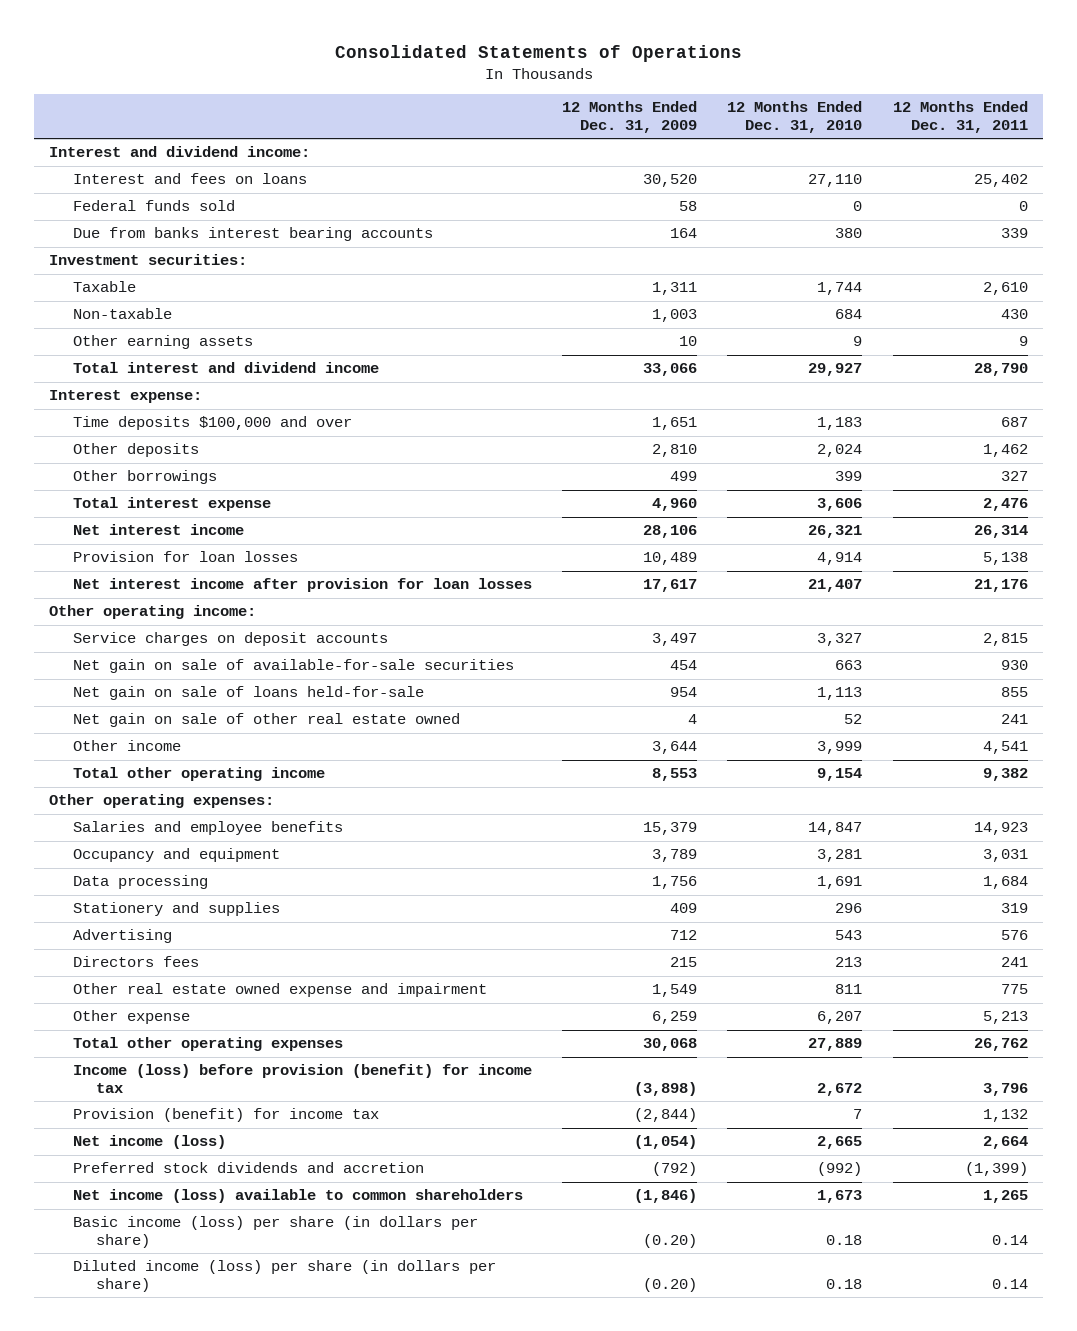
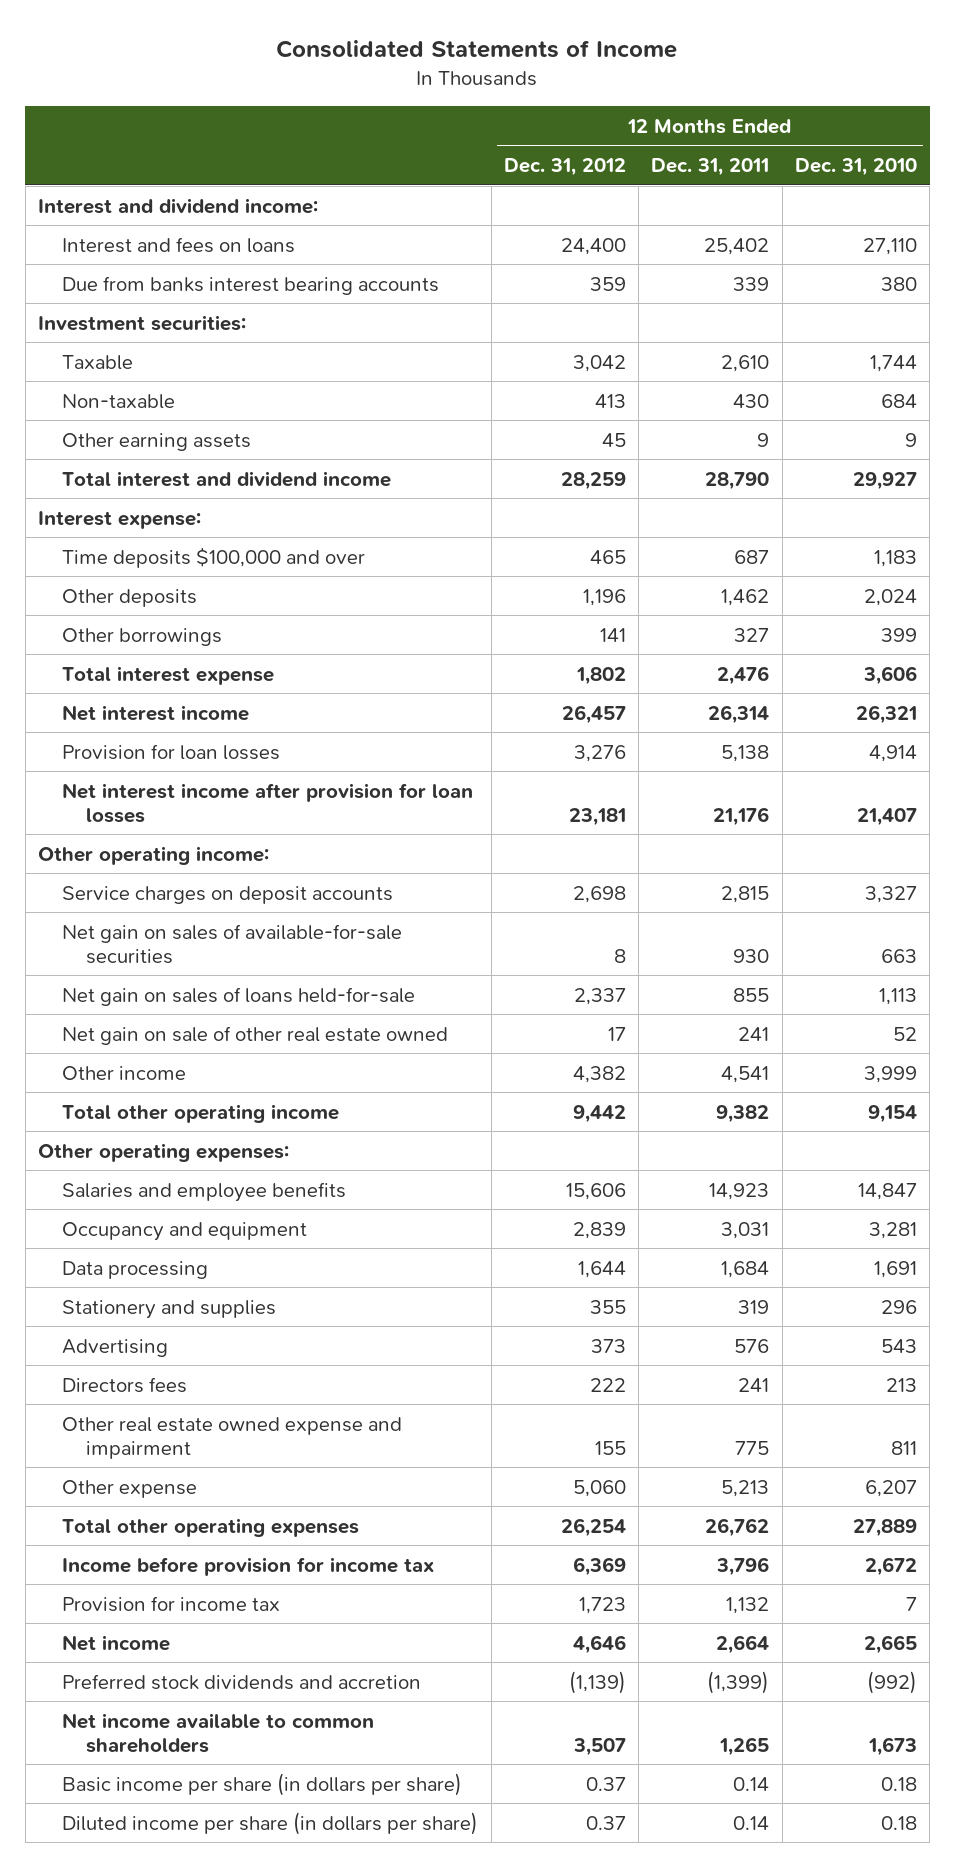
[334,45,742,63] Consolidated Statements of Operations -> [276,40,678,59] Consolidated Statements of Income
[561,101,697,133] 12 Months Ended Dec. 31, 2009 -> none
none -> [503,157,626,176] Dec. 31, 2012
[72,200,235,212] Federal funds sold -> none
[72,659,514,674] Net gain on sale of available-for-sale securities -> [62,923,403,964] Net gain on sales of available-for-sale securities
[72,686,424,701] Net gain on sale of loans held-for-sale -> [62,986,416,1006] Net gain on sales of loans held-for-sale
[72,1064,532,1093] Income (loss) before provision (benefit) for income tax -> [62,1556,435,1576] Income before provision for income tax
[72,1108,379,1123] Provision (benefit) for income tax -> [62,1595,281,1612] Provision for income tax
[72,1135,226,1150] Net income (loss) -> [62,1634,171,1651] Net income
[72,1189,523,1204] Net income (loss) available to common shareholders -> [62,1712,375,1753] Net income available to common shareholders
[72,1216,478,1248] Basic income (loss) per share (in dollars per share) -> [62,1772,463,1796] Basic income per share (in dollars per share)
[72,1260,496,1292] Diluted income (loss) per share (in dollars per share) -> [62,1811,479,1835] Diluted income per share (in dollars per share)

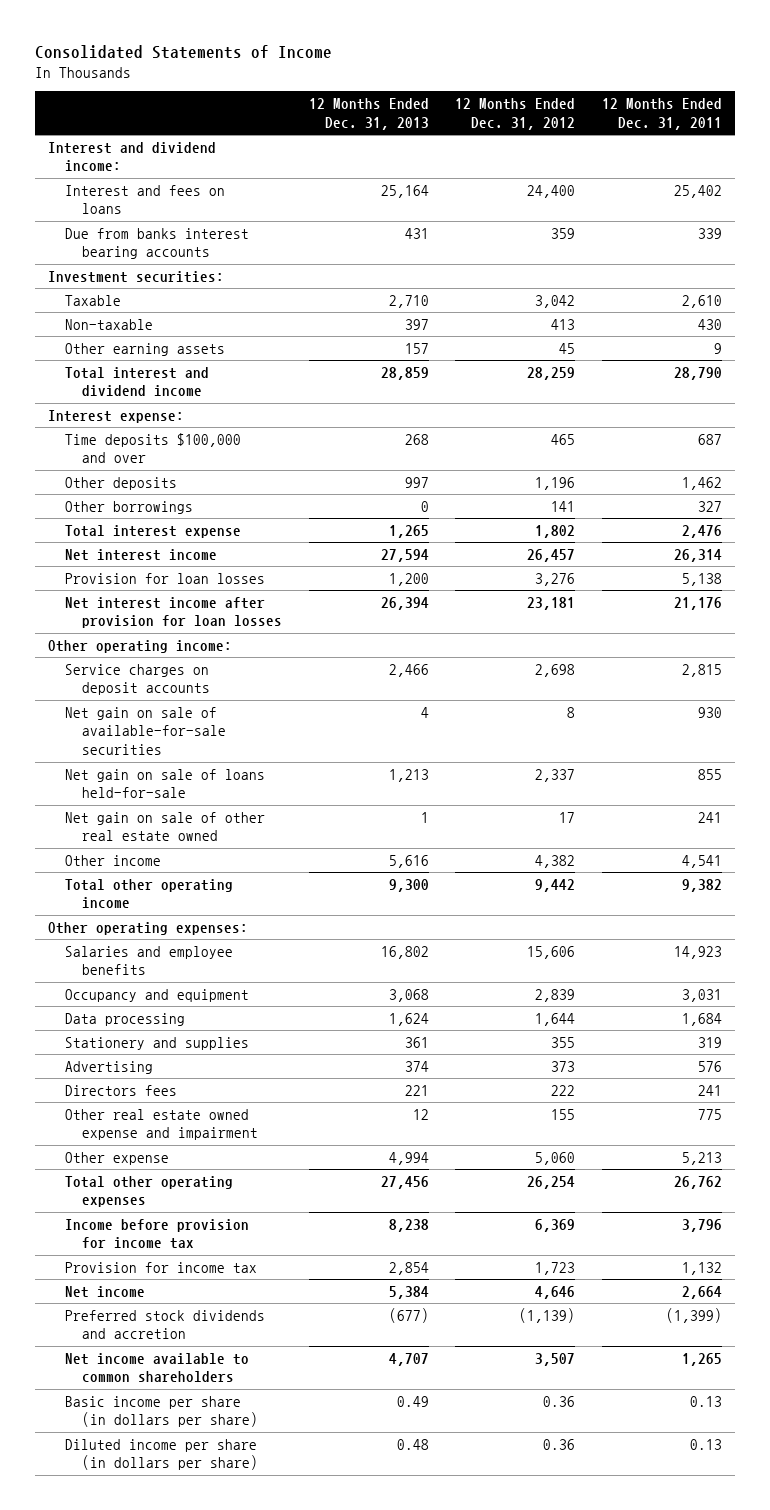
[794,157,917,176] Dec. 31, 2010 -> none
none -> [308,98,429,130] 12 Months Ended Dec. 31, 2013
[62,923,403,964] Net gain on sales of available-for-sale securities -> [65,706,227,756] Net gain on sale of available-for-sale securities
[62,986,416,1006] Net gain on sales of loans held-for-sale -> [65,768,266,799] Net gain on sale of loans held-for-sale
[585,1776,626,1791] 0.37 -> [543,1395,576,1407] 0.36
[733,1776,770,1791] 0.14 -> [689,1395,722,1407] 0.13
[585,1815,626,1830] 0.37 -> [543,1438,576,1450] 0.36
[733,1815,770,1830] 0.14 -> [689,1438,722,1450] 0.13

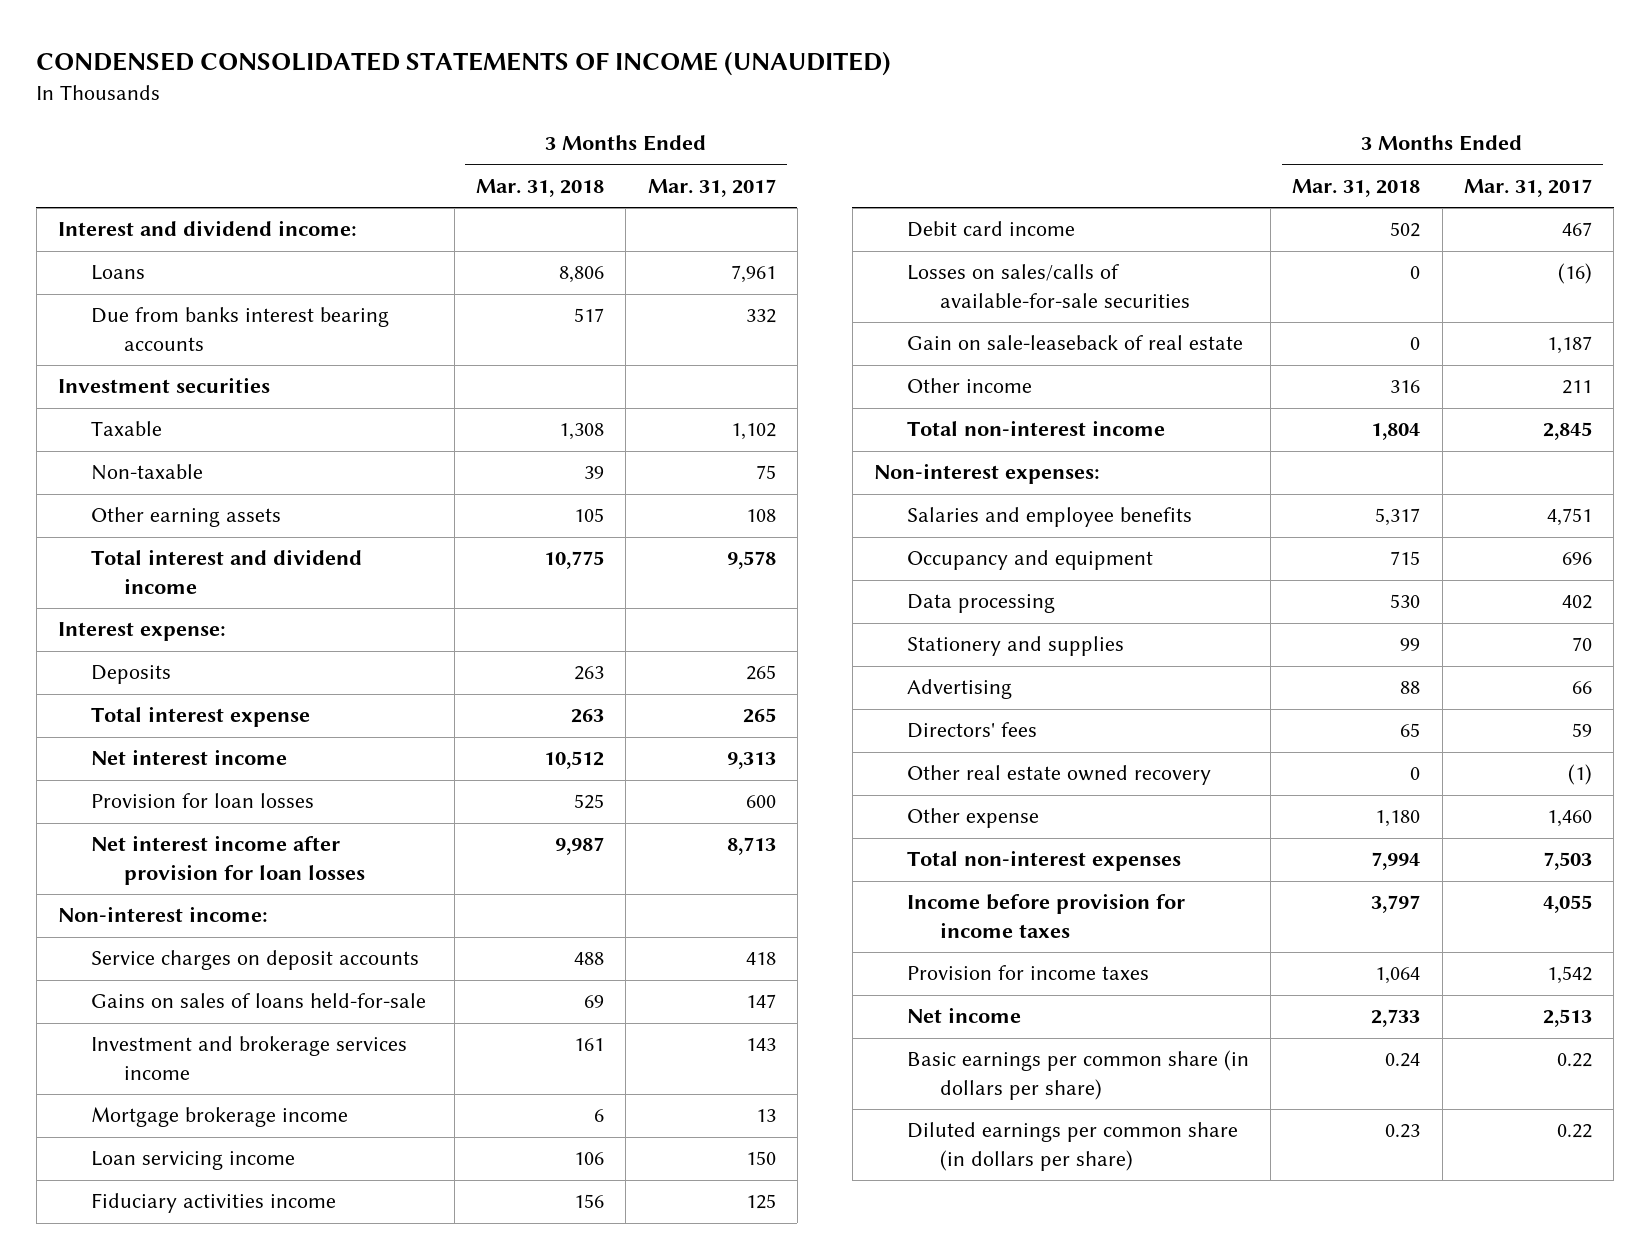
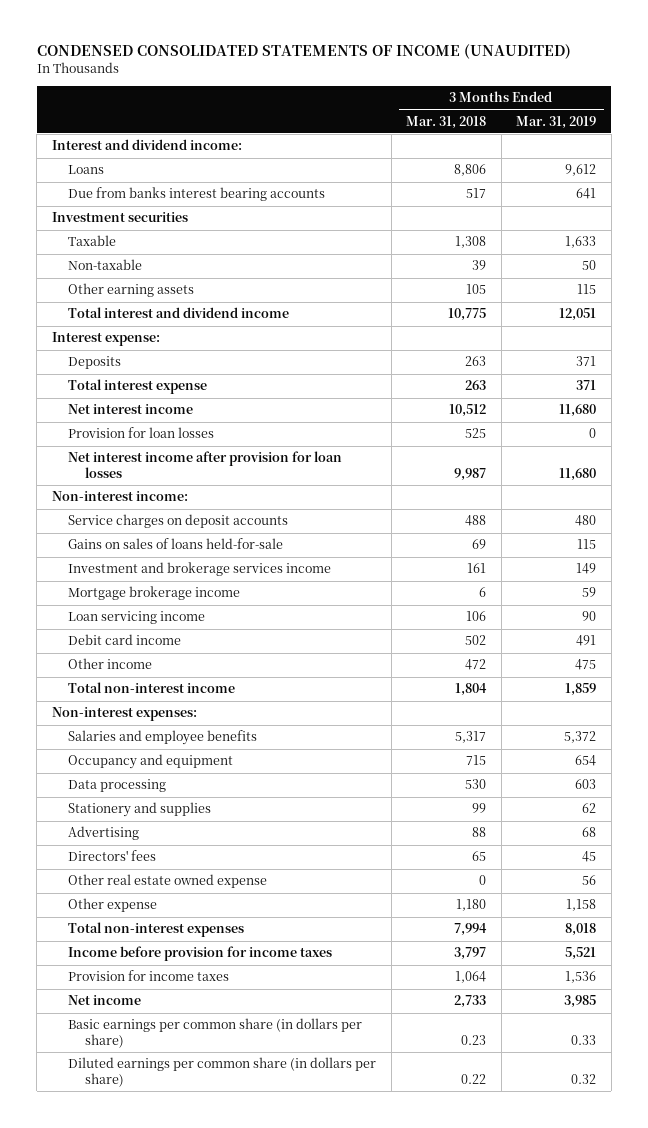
[647,178,776,197] Mar. 31, 2017 -> none
none -> [516,115,597,129] Mar. 31, 2019
[90,1193,336,1214] Fiduciary activities income -> none
[906,264,1190,308] Losses on sales/calls of available-for-sale securities -> none
[906,335,1243,351] Gain on sale-leaseback of real estate -> none
[1390,380,1421,394] 316 -> [465,659,487,671] 472
[906,765,1211,786] Other real estate owned recovery -> [68,874,268,889] Other real estate owned expense
[1385,1053,1421,1068] 0.24 -> [461,1035,487,1046] 0.23
[1385,1124,1421,1139] 0.23 -> [461,1074,487,1085] 0.22

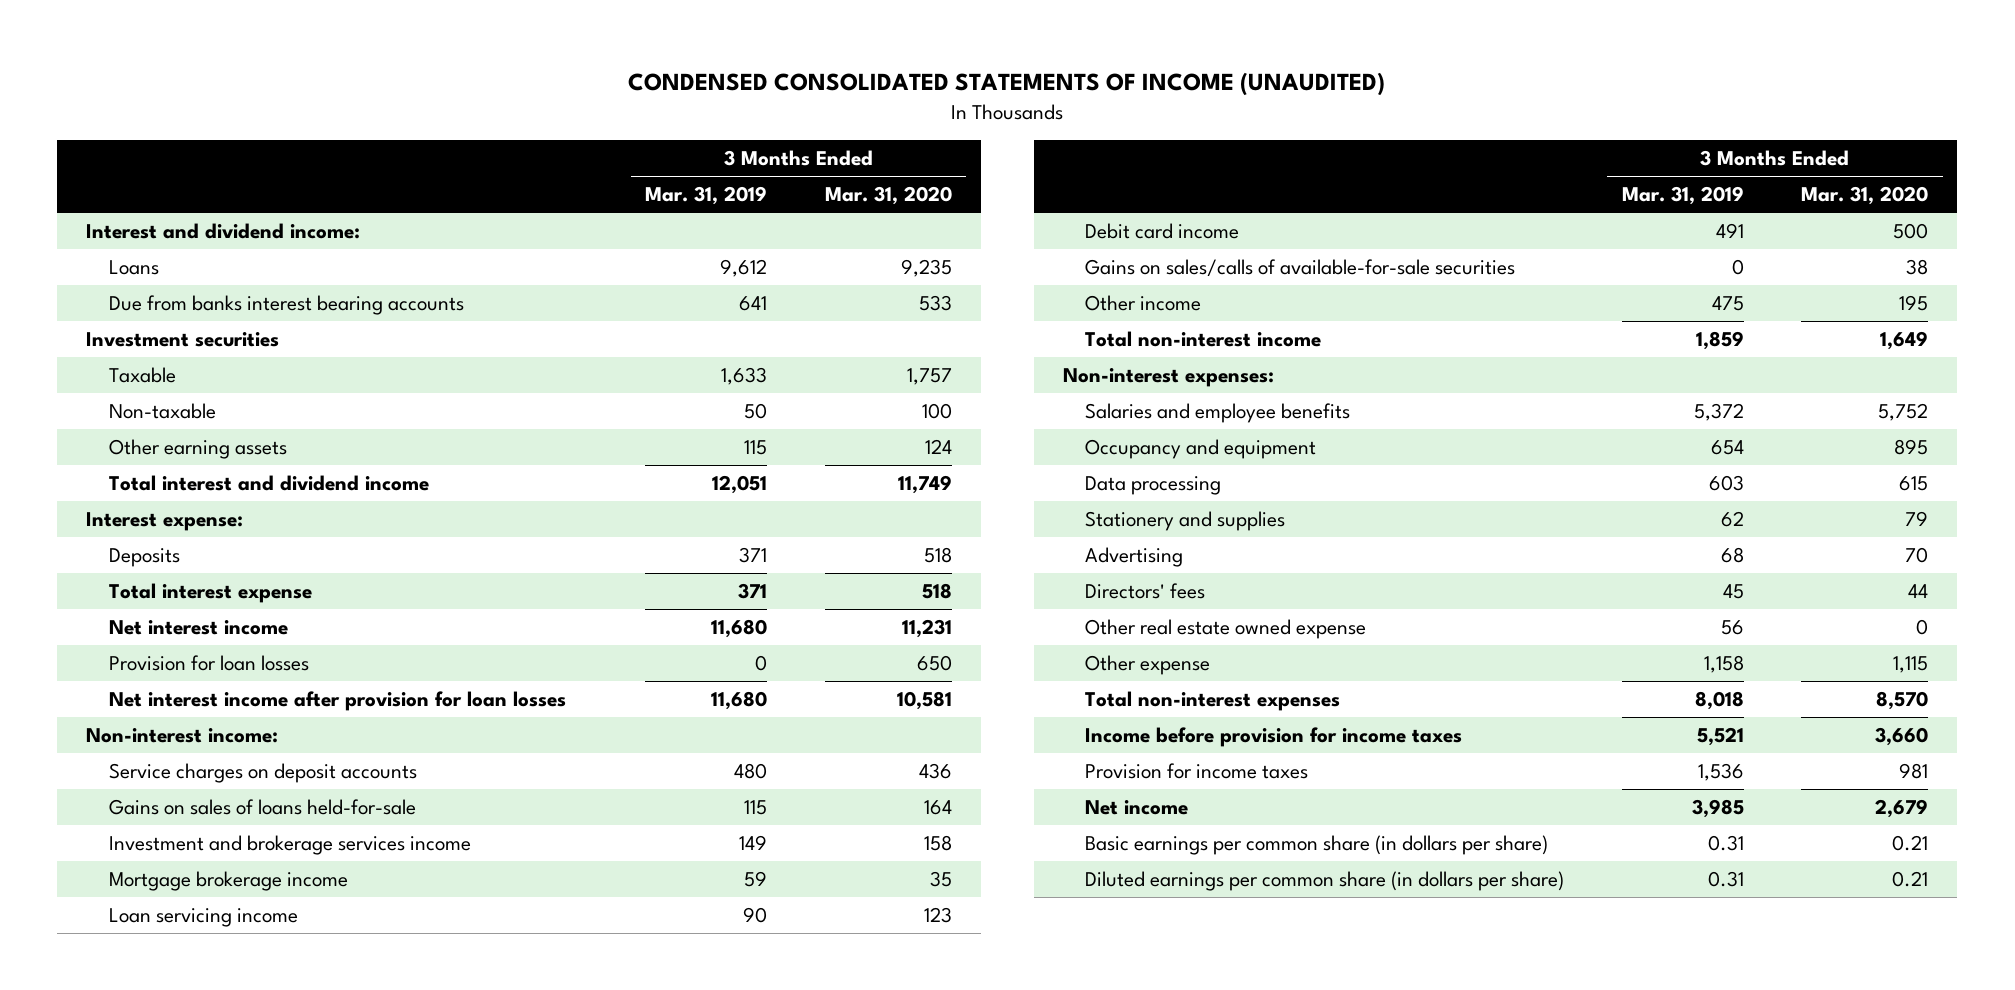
[406,115,487,129] Mar. 31, 2018 -> none
none -> [824,186,952,206] Mar. 31, 2020
none -> [1084,259,1515,278] Gains on sales/calls of available-for-sale securities
[571,1035,597,1046] 0.33 -> [1707,835,1744,852] 0.31
[571,1074,597,1085] 0.32 -> [1707,871,1744,888] 0.31

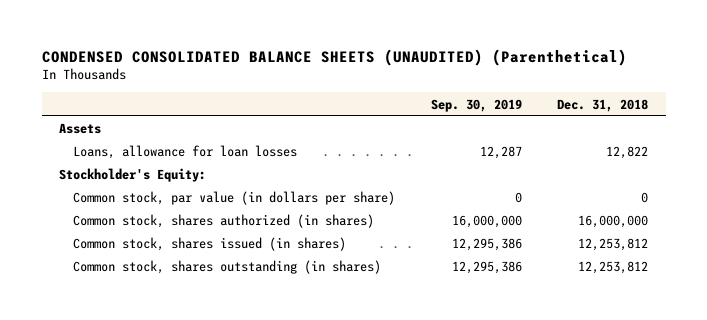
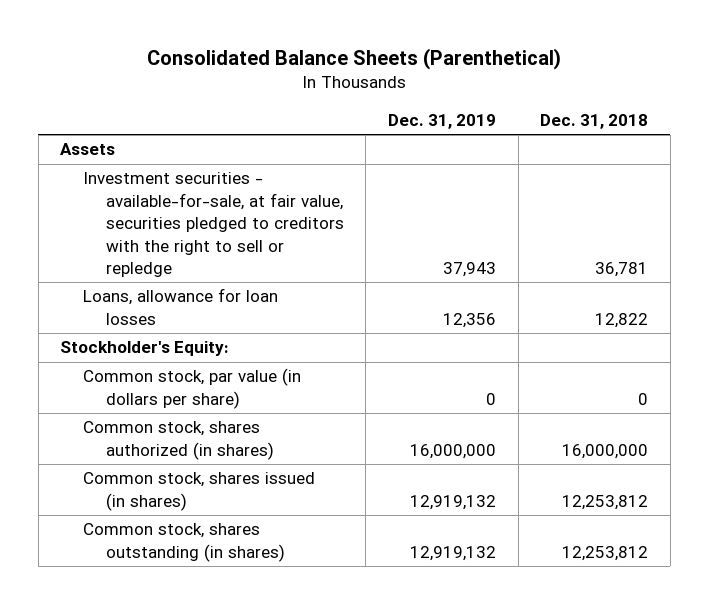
[41,48,627,66] CONDENSED CONSOLIDATED BALANCE SHEETS (UNAUDITED) (Parenthetical) -> [147,48,562,71] Consolidated Balance Sheets (Parenthetical)
[430,98,522,112] Sep. 30, 2019 -> none
none -> [388,114,497,130] Dec. 31, 2019
none -> [83,172,344,277] Investment securities - available-for-sale, at fair value, securities pledged to creditors with the right to sell or repledge

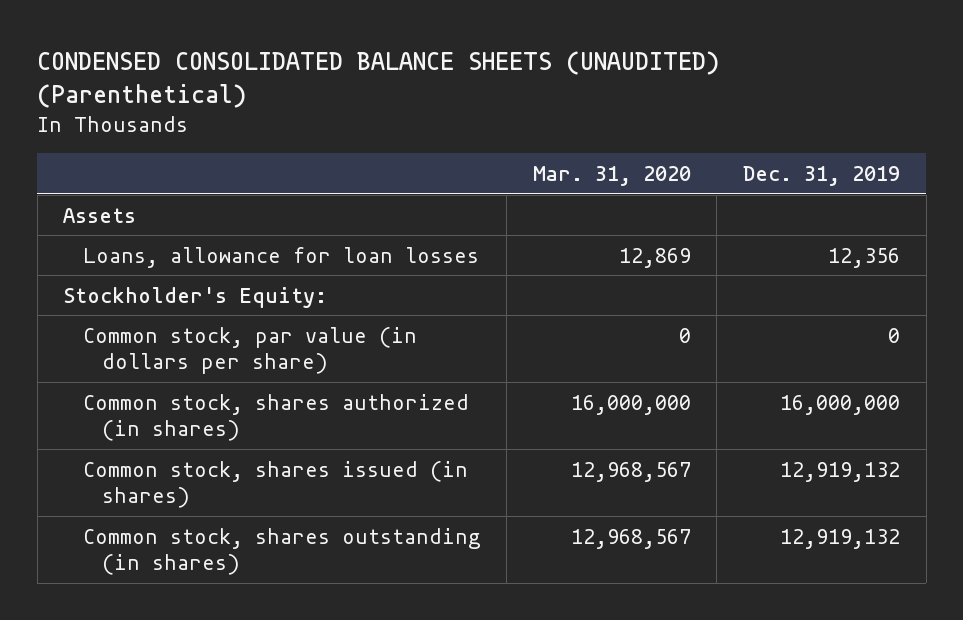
[147,48,562,71] Consolidated Balance Sheets (Parenthetical) -> [37,51,720,109] CONDENSED CONSOLIDATED BALANCE SHEETS (UNAUDITED) (Parenthetical)
[540,114,649,130] Dec. 31, 2018 -> none
none -> [532,165,691,186] Mar. 31, 2020
[83,172,344,277] Investment securities - available-for-sale, at fair value, securities pledged to creditors with the right to sell or repledge -> none

